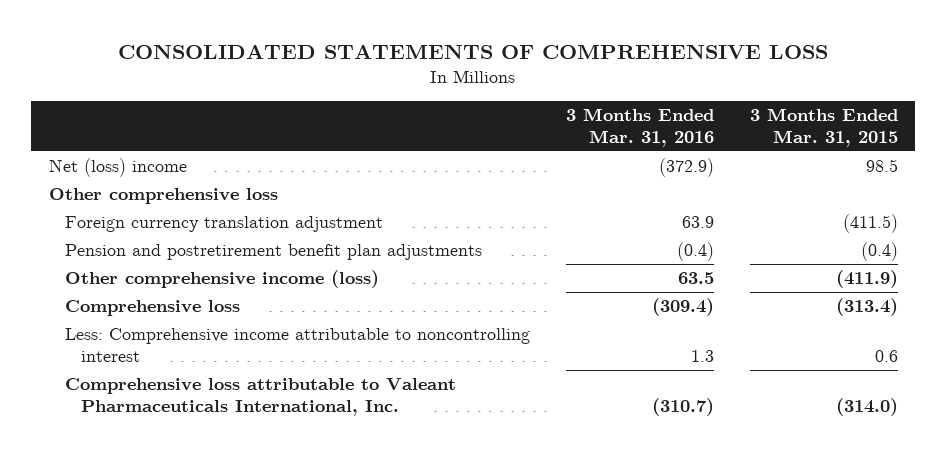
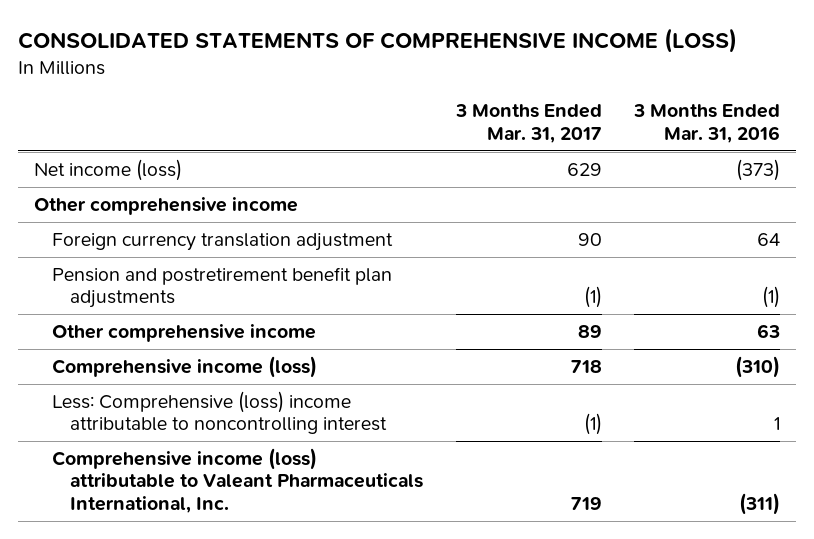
[118,44,829,60] CONSOLIDATED STATEMENTS OF COMPREHENSIVE LOSS -> [18,28,738,54] CONSOLIDATED STATEMENTS OF COMPREHENSIVE INCOME (LOSS)
[749,107,898,147] 3 Months Ended Mar. 31, 2015 -> none
none -> [454,104,602,143] 3 Months Ended Mar. 31, 2017
[49,158,188,178] Net (loss) income -> [34,159,183,182] Net income (loss)
[658,158,714,178] (372.9) -> [735,159,780,182] (373)
[49,188,279,205] Other comprehensive loss -> [34,197,299,216] Other comprehensive income
[681,216,714,229] 63.9 -> [756,233,780,247] 64
[676,242,714,262] (0.4) -> [761,286,780,309] (1)
[64,270,379,289] Other comprehensive income (loss) -> [52,324,317,343] Other comprehensive income
[677,272,714,285] 63.5 -> [756,324,780,339] 63
[64,300,240,317] Comprehensive loss -> [52,356,318,379] Comprehensive income (loss)
[651,298,714,317] (309.4) -> [734,356,780,379] (310)
[64,328,530,363] Less: Comprehensive income attributable to noncontrolling interest -> [52,391,388,435] Less: Comprehensive (loss) income attributable to noncontrolling interest
[690,350,714,363] 1.3 -> [773,417,780,431] 1
[64,378,456,417] Comprehensive loss attributable to Valeant Pharmaceuticals International, Inc. -> [52,448,424,513] Comprehensive income (loss) attributable to Valeant Pharmaceuticals International, Inc.
[651,398,714,417] (310.7) -> [738,492,780,515] (311)

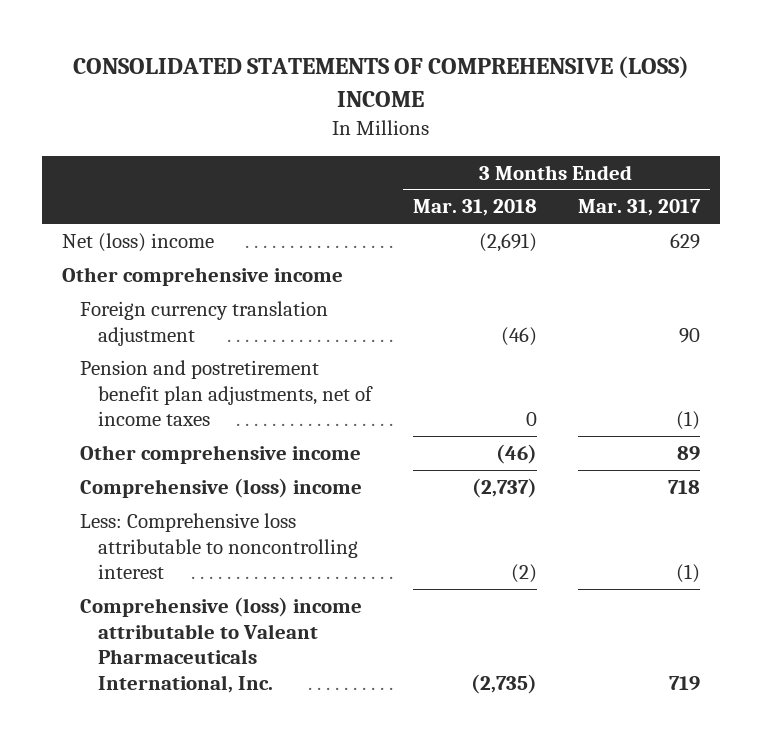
[18,28,738,54] CONSOLIDATED STATEMENTS OF COMPREHENSIVE INCOME (LOSS) -> [72,56,689,107] CONSOLIDATED STATEMENTS OF COMPREHENSIVE (LOSS) INCOME
[632,104,780,143] 3 Months Ended Mar. 31, 2016 -> none
none -> [412,199,537,217] Mar. 31, 2018
[34,159,183,182] Net income (loss) -> [62,232,215,252] Net (loss) income
[52,267,393,309] Pension and postretirement benefit plan adjustments -> [80,359,374,427] Pension and postretirement benefit plan adjustments, net of income taxes
[52,356,318,379] Comprehensive income (loss) -> [80,477,363,498] Comprehensive (loss) income
[52,391,388,435] Less: Comprehensive (loss) income attributable to noncontrolling interest -> [80,512,359,580] Less: Comprehensive loss attributable to noncontrolling interest
[52,448,424,513] Comprehensive income (loss) attributable to Valeant Pharmaceuticals International, Inc. -> [80,596,363,694] Comprehensive (loss) income attributable to Valeant Pharmaceuticals International, Inc.

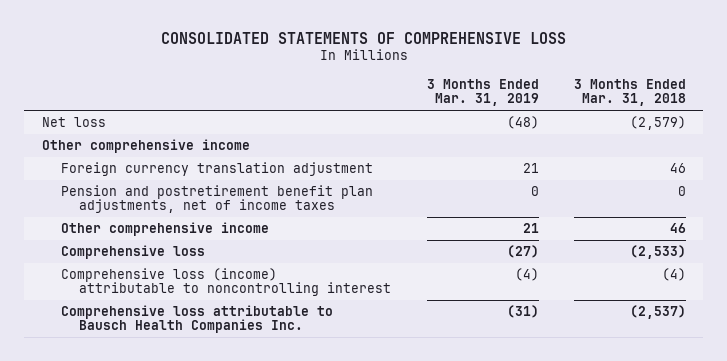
[72,56,689,107] CONSOLIDATED STATEMENTS OF COMPREHENSIVE (LOSS) INCOME -> [160,31,566,44] CONSOLIDATED STATEMENTS OF COMPREHENSIVE LOSS
[577,199,701,217] Mar. 31, 2017 -> none
none -> [426,78,539,107] 3 Months Ended Mar. 31, 2019
[62,232,215,252] Net (loss) income -> [41,116,106,127] Net loss
[478,232,537,252] (2,691) -> [629,115,686,130] (2,579)
[500,326,537,346] (46) -> [669,162,686,173] 46
[495,443,537,464] (46) -> [669,222,686,233] 46
[80,477,363,498] Comprehensive (loss) income -> [60,244,205,259] Comprehensive loss
[471,477,537,498] (2,737) -> [629,244,686,259] (2,533)
[80,512,359,580] Less: Comprehensive loss attributable to noncontrolling interest -> [60,267,392,297] Comprehensive loss (income) attributable to noncontrolling interest
[510,564,537,584] (2) -> [661,267,686,281] (4)
[80,596,363,694] Comprehensive (loss) income attributable to Valeant Pharmaceuticals International, Inc. -> [60,304,333,334] Comprehensive loss attributable to Bausch Health Companies Inc.
[470,674,537,695] (2,735) -> [629,304,686,319] (2,537)

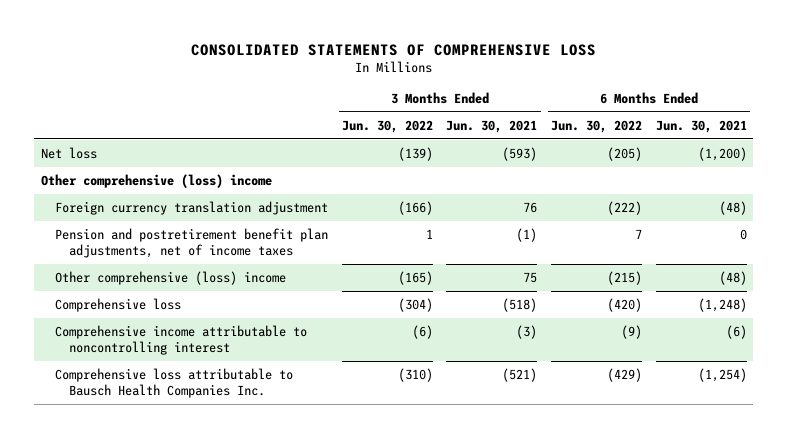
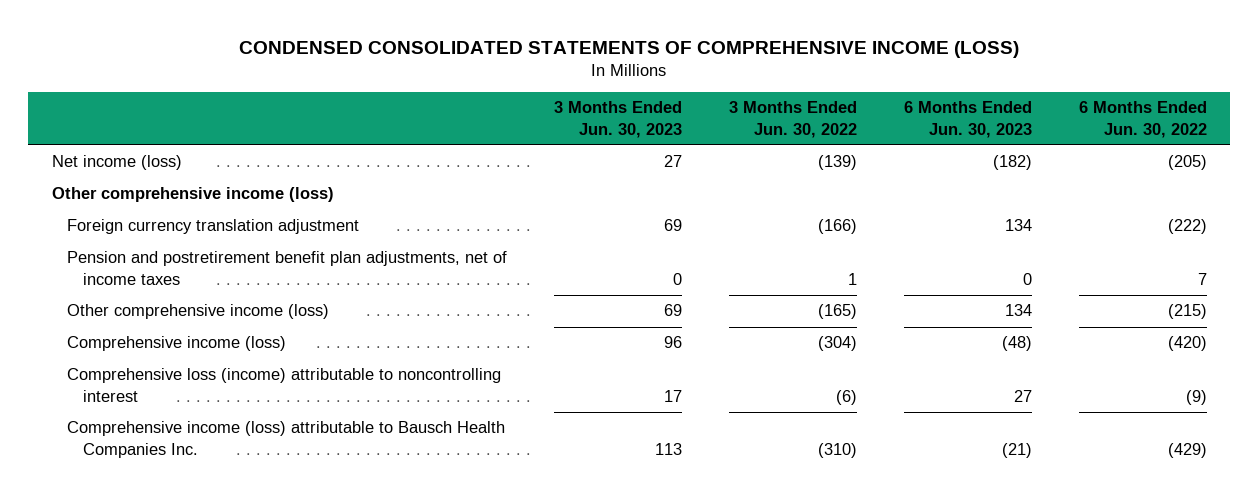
[190,43,596,56] CONSOLIDATED STATEMENTS OF COMPREHENSIVE LOSS -> [239,40,1020,58] CONDENSED CONSOLIDATED STATEMENTS OF COMPREHENSIVE INCOME (LOSS)
[446,119,538,133] Jun. 30, 2021 -> none
[655,119,747,133] Jun. 30, 2021 -> none
none -> [554,101,683,138] 3 Months Ended Jun. 30, 2023
none -> [904,101,1033,138] 6 Months Ended Jun. 30, 2023
[41,146,98,159] Net loss -> [51,155,182,171] Net income (loss)
[41,173,273,188] Other comprehensive (loss) income -> [51,187,334,203] Other comprehensive income (loss)
[55,270,287,285] Other comprehensive (loss) income -> [67,304,330,320] Other comprehensive income (loss)
[55,297,182,312] Comprehensive loss -> [67,336,287,352] Comprehensive income (loss)
[55,324,308,356] Comprehensive income attributable to noncontrolling interest -> [67,368,502,402] Comprehensive loss (income) attributable to noncontrolling interest
[55,367,294,399] Comprehensive loss attributable to Bausch Health Companies Inc. -> [67,421,506,458] Comprehensive income (loss) attributable to Bausch Health Companies Inc.

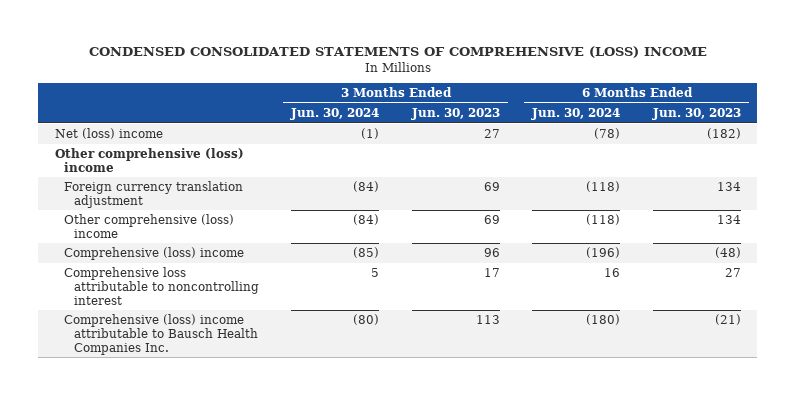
[239,40,1020,58] CONDENSED CONSOLIDATED STATEMENTS OF COMPREHENSIVE INCOME (LOSS) -> [88,46,707,59] CONDENSED CONSOLIDATED STATEMENTS OF COMPREHENSIVE (LOSS) INCOME
[729,101,858,138] 3 Months Ended Jun. 30, 2022 -> none
[1078,101,1207,138] 6 Months Ended Jun. 30, 2022 -> none
none -> [290,107,380,120] Jun. 30, 2024
none -> [531,107,621,120] Jun. 30, 2024
[51,155,182,171] Net income (loss) -> [54,128,163,140] Net (loss) income
[51,187,334,203] Other comprehensive income (loss) -> [54,148,244,172] Other comprehensive (loss) income
[67,251,508,285] Pension and postretirement benefit plan adjustments, net of income taxes -> none
[67,304,330,320] Other comprehensive income (loss) -> [64,214,235,238] Other comprehensive (loss) income
[67,336,287,352] Comprehensive income (loss) -> [64,247,245,261] Comprehensive (loss) income
[67,368,502,402] Comprehensive loss (income) attributable to noncontrolling interest -> [64,267,260,305] Comprehensive loss attributable to noncontrolling interest
[67,421,506,458] Comprehensive income (loss) attributable to Bausch Health Companies Inc. -> [64,314,259,355] Comprehensive (loss) income attributable to Bausch Health Companies Inc.

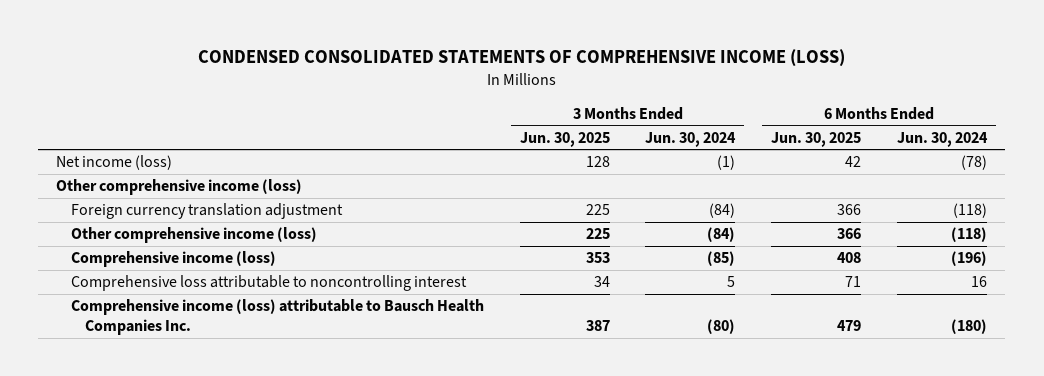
[88,46,707,59] CONDENSED CONSOLIDATED STATEMENTS OF COMPREHENSIVE (LOSS) INCOME -> [197,49,845,67] CONDENSED CONSOLIDATED STATEMENTS OF COMPREHENSIVE INCOME (LOSS)
[410,107,500,120] Jun. 30, 2023 -> none
[651,107,741,120] Jun. 30, 2023 -> none
none -> [519,131,610,147] Jun. 30, 2025
none -> [771,131,862,147] Jun. 30, 2025
[54,128,163,140] Net (loss) income -> [56,155,173,171] Net income (loss)
[54,148,244,172] Other comprehensive (loss) income -> [56,179,303,196] Other comprehensive income (loss)
[64,214,235,238] Other comprehensive (loss) income -> [70,227,317,244] Other comprehensive income (loss)
[64,247,245,261] Comprehensive (loss) income -> [70,251,276,268] Comprehensive income (loss)
[64,314,259,355] Comprehensive (loss) income attributable to Bausch Health Companies Inc. -> [70,299,484,336] Comprehensive income (loss) attributable to Bausch Health Companies Inc.

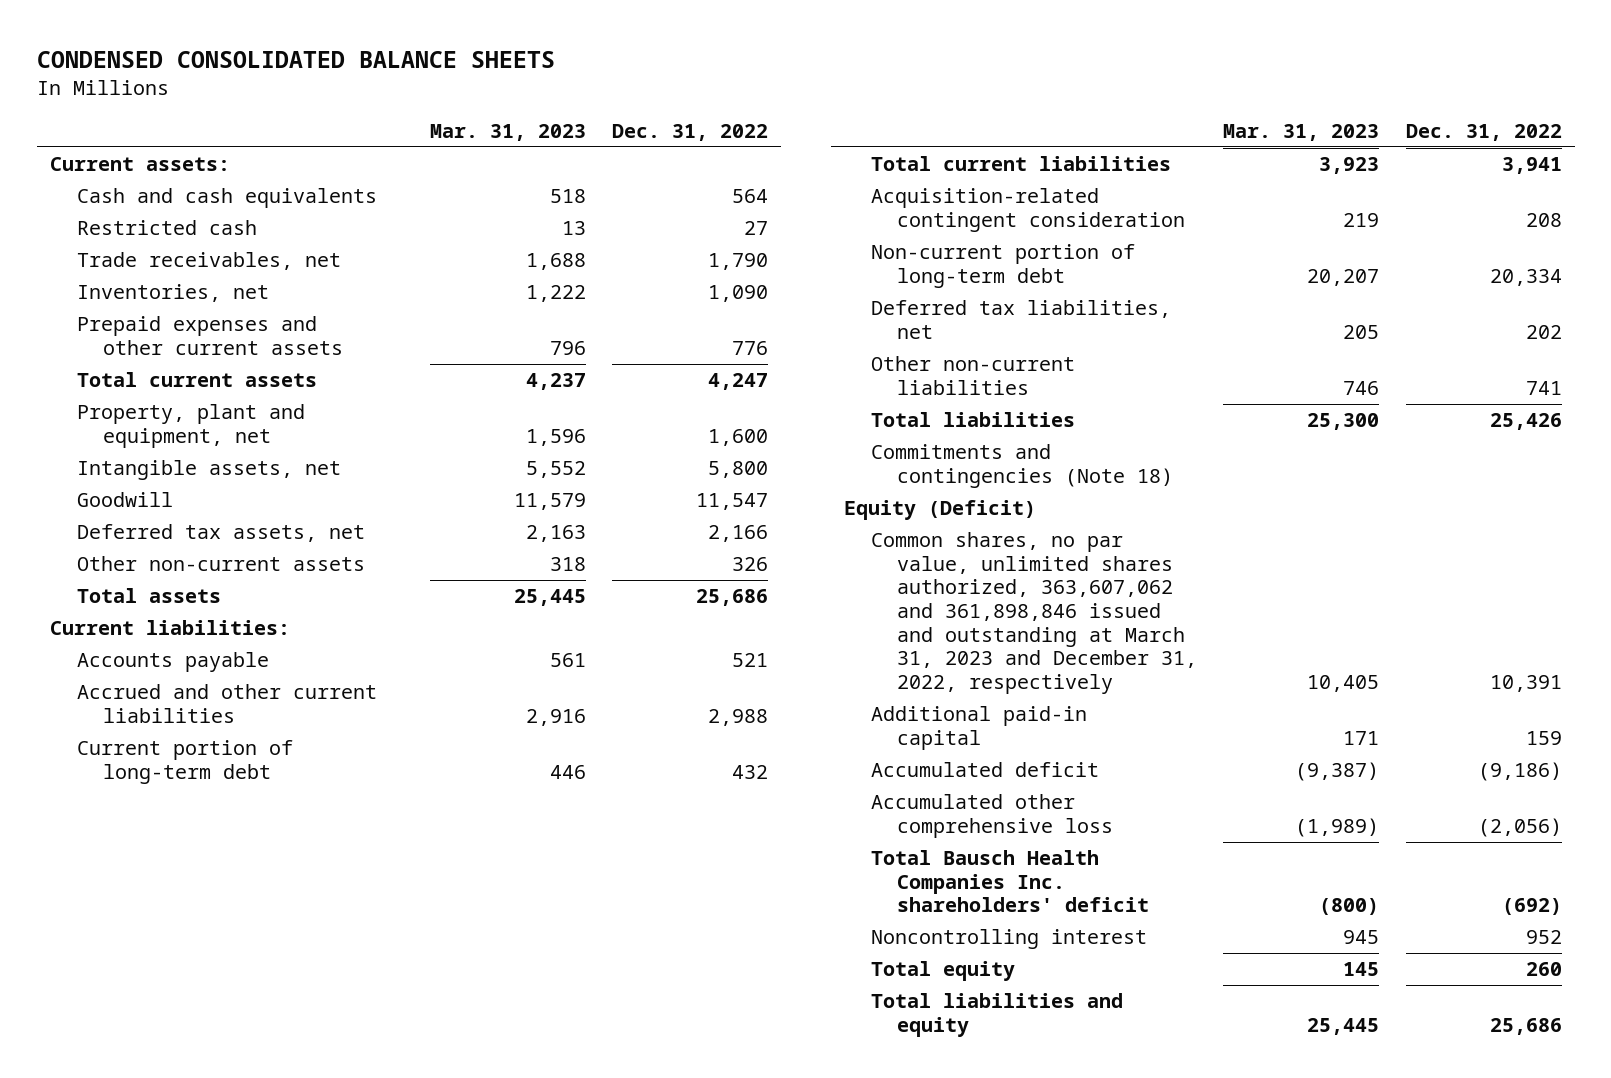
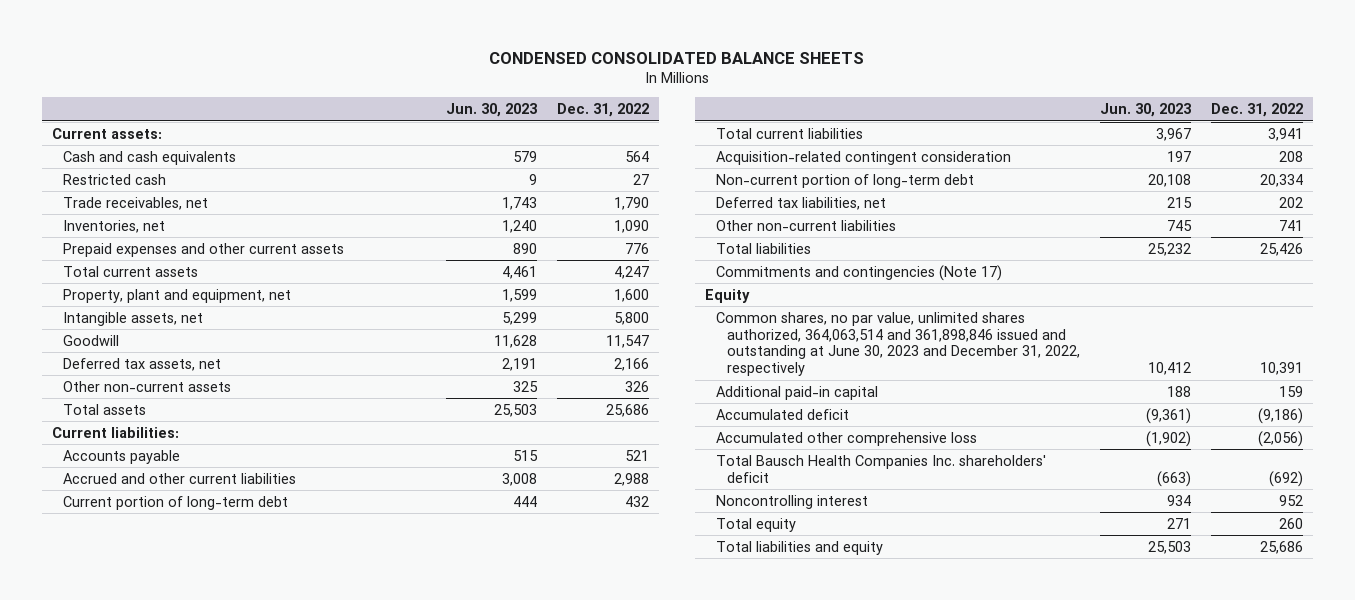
[429,123,586,141] Mar. 31, 2023 -> none
none -> [446,103,538,118] Jun. 30, 2023
[870,444,1174,488] Commitments and contingencies (Note 18) -> [715,264,1002,281] Commitments and contingencies (Note 17)
[843,500,1036,521] Equity (Deficit) -> [705,288,751,303] Equity
[870,532,1198,694] Common shares, no par value, unlimited shares authorized, 363,607,062 and 361,898,846 issued and outstanding at March 31, 2023 and December 31, 2022, respectively -> [715,311,1080,377] Common shares, no par value, unlimited shares authorized, 364,063,514 and 361,898,846 issued and outstanding at June 30, 2023 and December 31, 2022, respectively

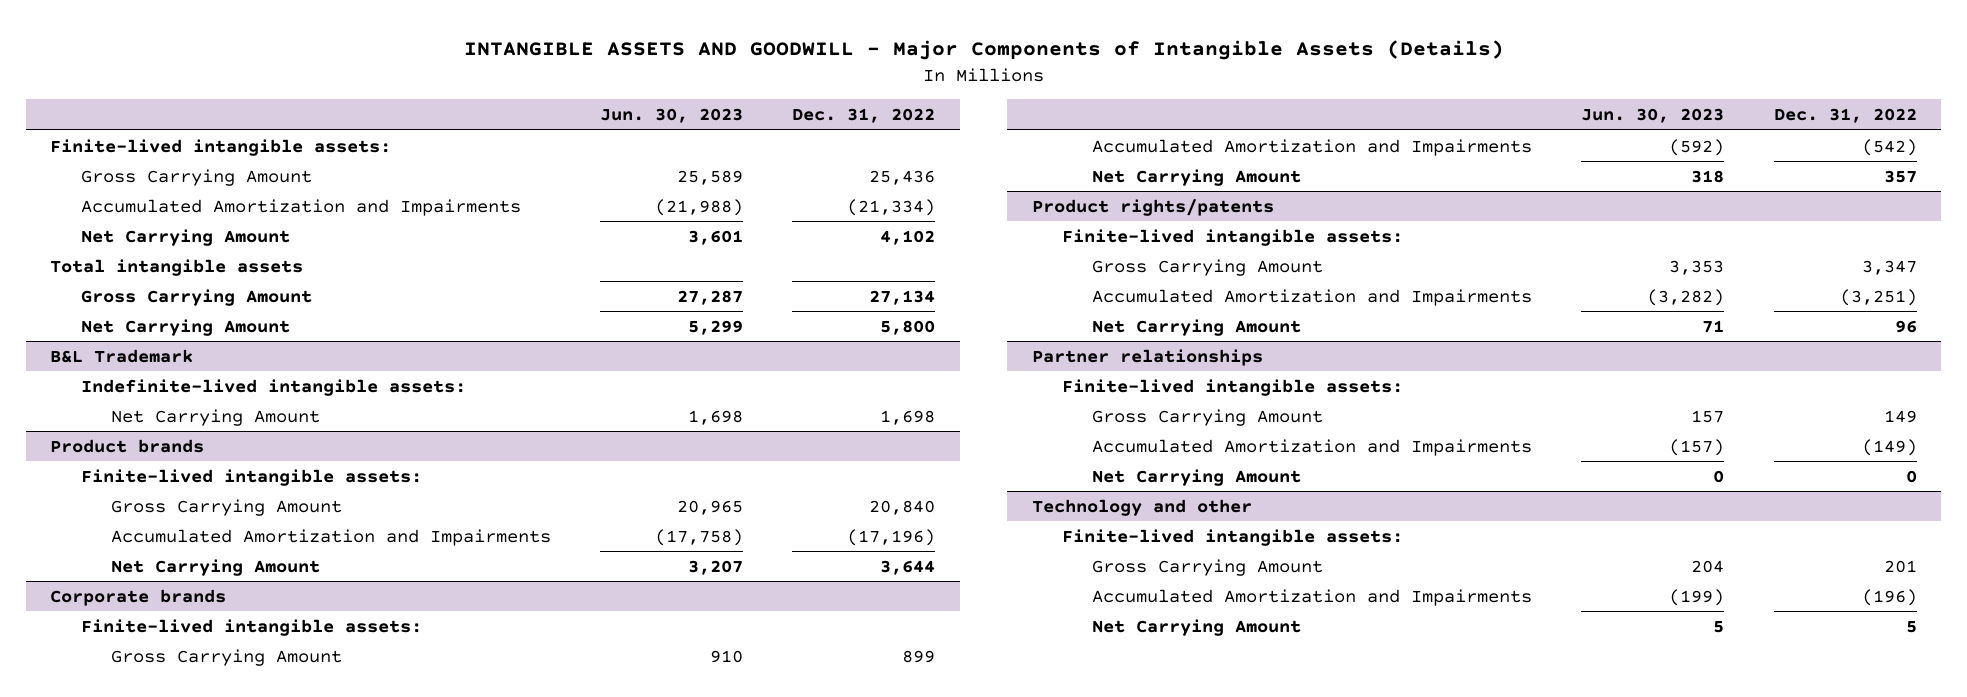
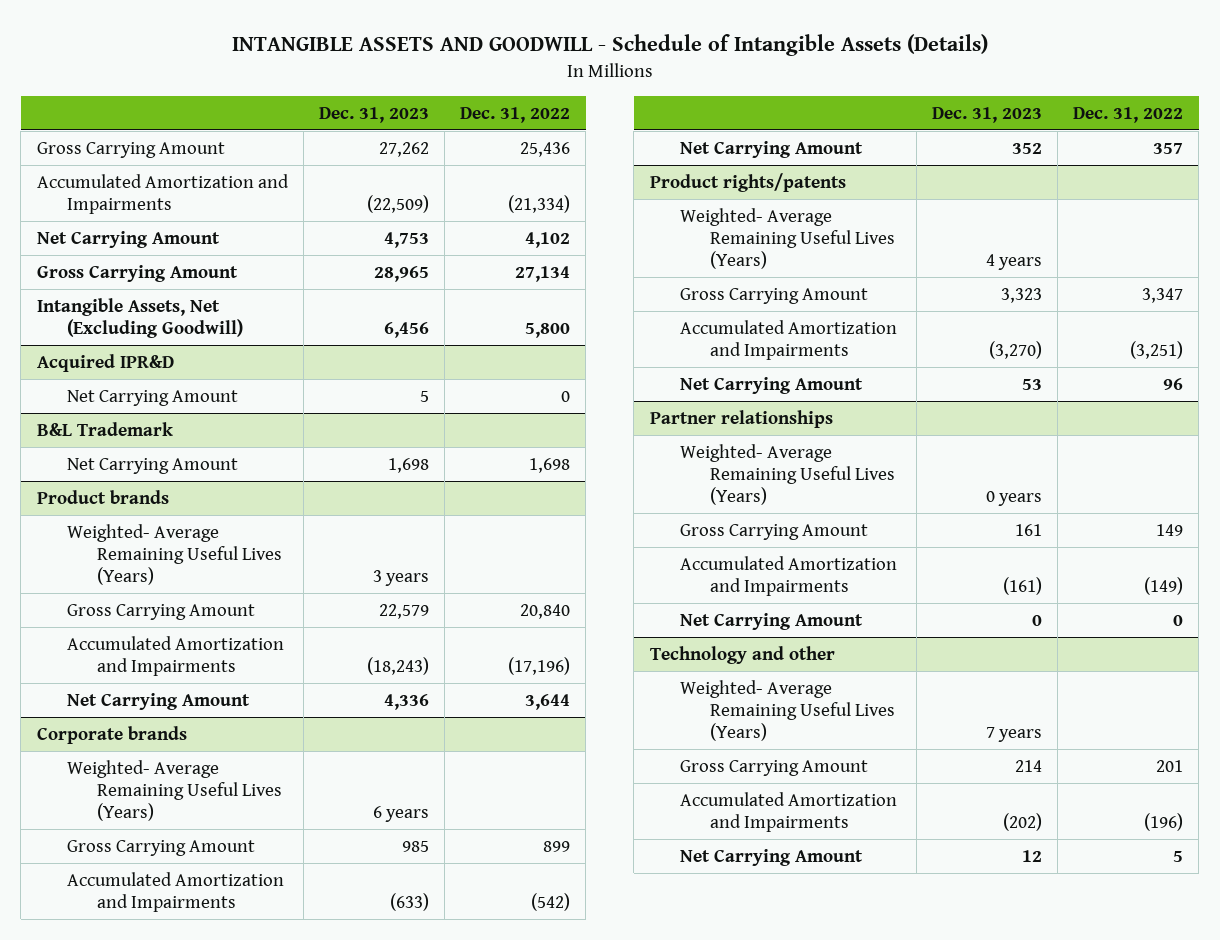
[463,40,1504,61] INTANGIBLE ASSETS AND GOODWILL - Major Components of Intangible Assets (Details) -> [231,33,988,56] INTANGIBLE ASSETS AND GOODWILL - Schedule of Intangible Assets (Details)
[600,108,744,124] Jun. 30, 2023 -> none
none -> [318,106,429,123] Dec. 31, 2023
[50,138,392,156] Finite-lived intangible assets: -> none
[50,258,304,276] Total intangible assets -> none
none -> [36,297,243,339] Intangible Assets, Net (Excluding Goodwill)
none -> [36,353,174,372] Acquired IPR&D
[880,319,936,335] 5,800 -> [561,390,571,402] 0
[80,378,466,396] Indefinite-lived intangible assets: -> none
[80,468,422,486] Finite-lived intangible assets: -> none
none -> [66,523,282,586] Weighted- Average Remaining Useful Lives (Years)
[80,618,422,636] Finite-lived intangible assets: -> none
none -> [66,759,282,822] Weighted- Average Remaining Useful Lives (Years)
[1061,228,1403,246] Finite-lived intangible assets: -> none
none -> [679,207,895,270] Weighted- Average Remaining Useful Lives (Years)
[1061,378,1403,396] Finite-lived intangible assets: -> none
none -> [679,443,895,506] Weighted- Average Remaining Useful Lives (Years)
[1061,528,1403,546] Finite-lived intangible assets: -> none
none -> [679,679,895,742] Weighted- Average Remaining Useful Lives (Years)

